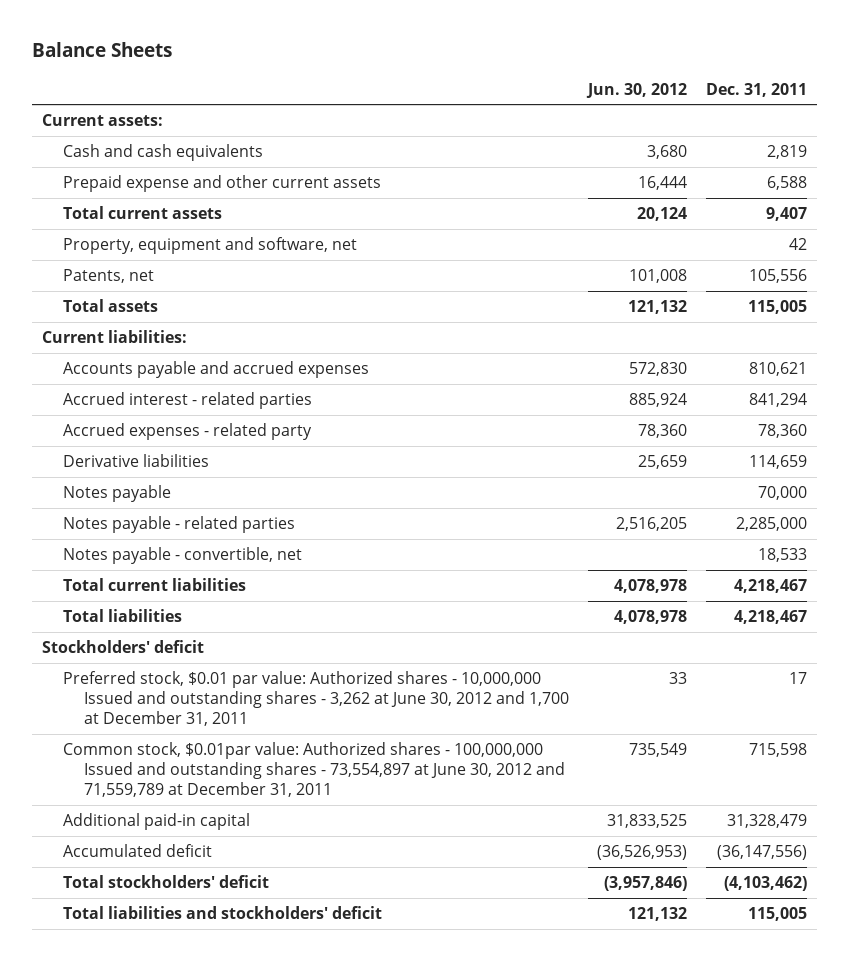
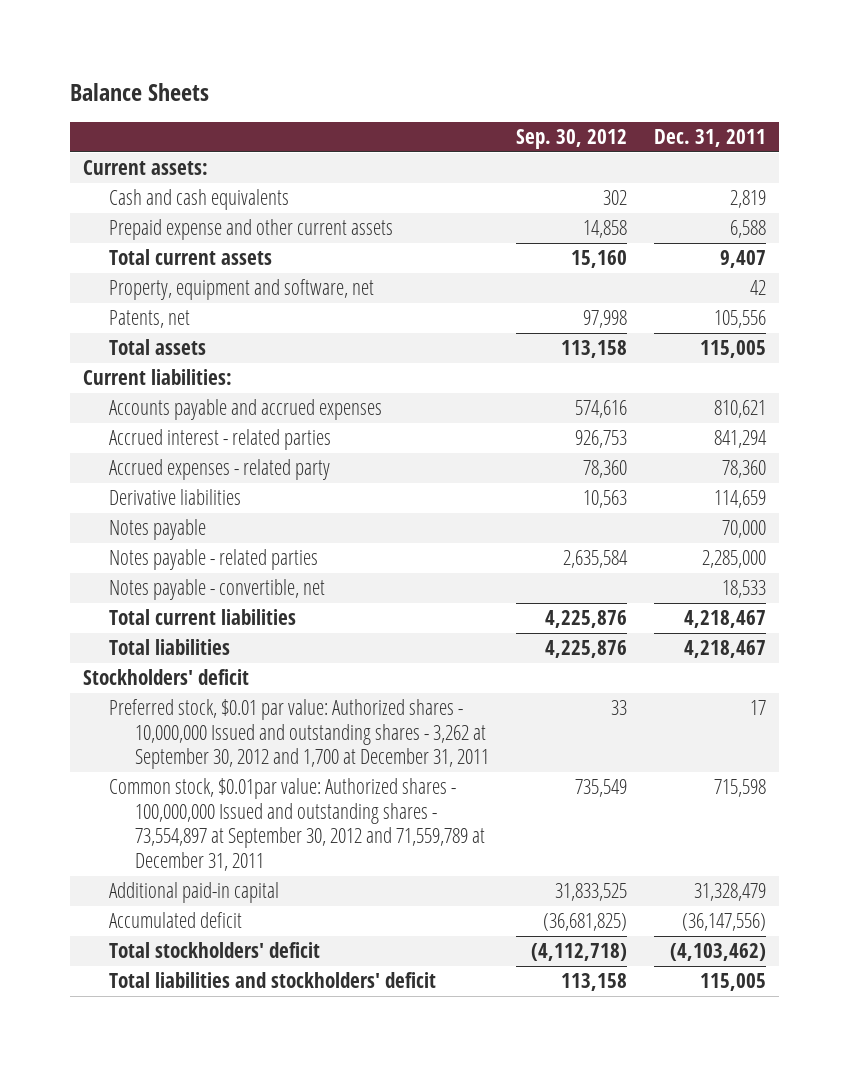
[586,82,688,98] Jun. 30, 2012 -> none
none -> [515,128,627,149] Sep. 30, 2012
[63,671,570,727] Preferred stock, $0.01 par value: Authorized shares - 10,000,000 Issued and outstanding shares - 3,262 at June 30, 2012 and 1,700 at December 31, 2011 -> [108,699,489,770] Preferred stock, $0.01 par value: Authorized shares - 10,000,000 Issued and outstanding shares - 3,262 at September 30, 2012 and 1,700 at December 31, 2011
[63,742,566,798] Common stock, $0.01par value: Authorized shares - 100,000,000 Issued and outstanding shares - 73,554,897 at June 30, 2012 and 71,559,789 at December 31, 2011 -> [108,778,485,872] Common stock, $0.01par value: Authorized shares - 100,000,000 Issued and outstanding shares - 73,554,897 at September 30, 2012 and 71,559,789 at December 31, 2011

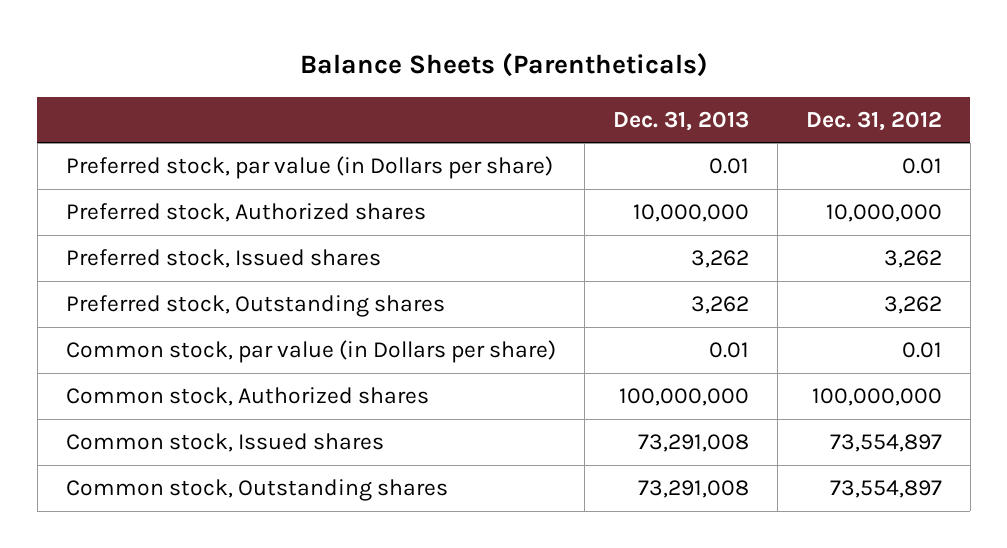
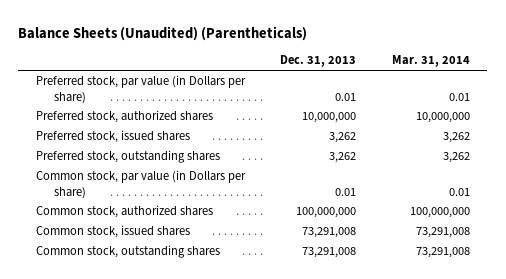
[299,53,708,78] Balance Sheets (Parentheticals) -> [18,25,308,41] Balance Sheets (Unaudited) (Parentheticals)
[805,110,942,131] Dec. 31, 2012 -> none
none -> [391,55,470,68] Mar. 31, 2014
[65,203,426,223] Preferred stock, Authorized shares -> [35,110,213,124] Preferred stock, authorized shares
[65,249,381,269] Preferred stock, Issued shares -> [35,130,190,144] Preferred stock, issued shares
[65,295,445,318] Preferred stock, Outstanding shares -> [35,150,220,164] Preferred stock, outstanding shares
[65,387,429,407] Common stock, Authorized shares -> [35,205,213,219] Common stock, authorized shares
[65,433,384,453] Common stock, Issued shares -> [35,225,190,239] Common stock, issued shares
[65,479,448,502] Common stock, Outstanding shares -> [35,245,220,259] Common stock, outstanding shares

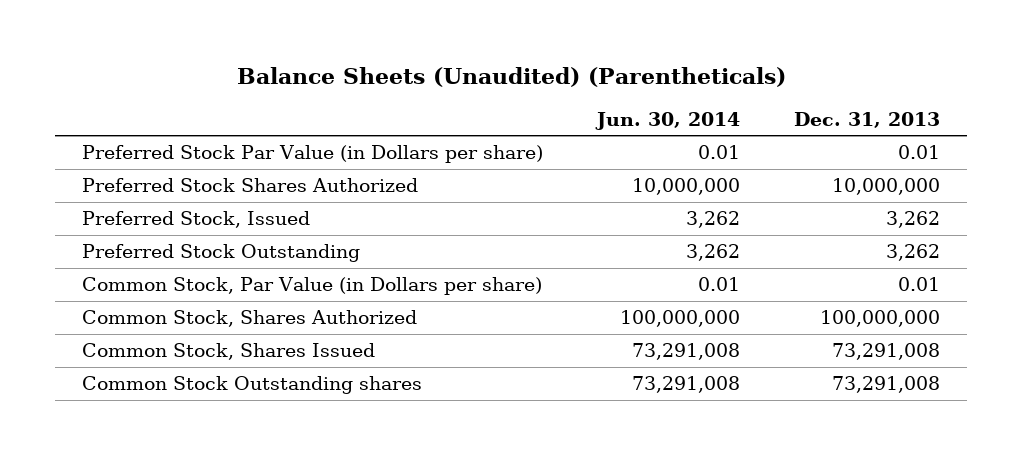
[391,55,470,68] Mar. 31, 2014 -> none
none -> [595,111,741,130] Jun. 30, 2014
[35,75,246,104] Preferred stock, par value (in Dollars per share) -> [81,145,543,164] Preferred Stock Par Value (in Dollars per share)
[35,110,213,124] Preferred stock, authorized shares -> [81,178,418,193] Preferred Stock Shares Authorized
[35,130,190,144] Preferred stock, issued shares -> [81,211,310,229] Preferred Stock, Issued
[35,150,220,164] Preferred stock, outstanding shares -> [81,244,360,263] Preferred Stock Outstanding
[35,170,246,199] Common stock, par value (in Dollars per share) -> [81,277,542,296] Common Stock, Par Value (in Dollars per share)
[35,205,213,219] Common stock, authorized shares -> [81,310,417,328] Common Stock, Shares Authorized
[35,225,190,239] Common stock, issued shares -> [81,343,375,361] Common Stock, Shares Issued
[35,245,220,259] Common stock, outstanding shares -> [81,376,422,395] Common Stock Outstanding shares

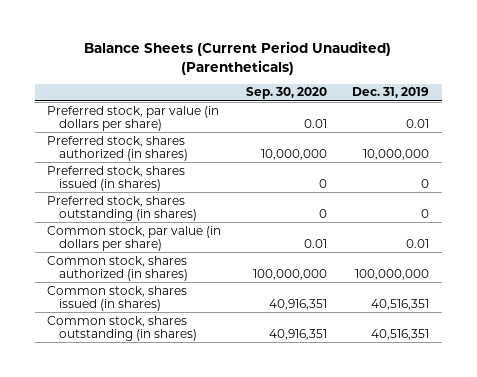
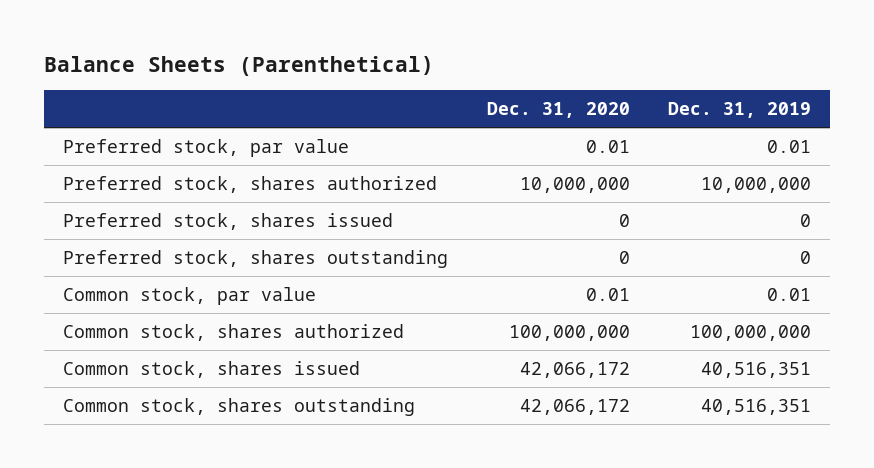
[84,41,392,76] Balance Sheets (Current Period Unaudited) (Parentheticals) -> [44,56,435,77] Balance Sheets (Parenthetical)
[246,87,328,100] Sep. 30, 2020 -> none
none -> [486,102,630,119] Dec. 31, 2020
[47,105,220,132] Preferred stock, par value (in dollars per share) -> [63,139,350,158] Preferred stock, par value
[47,135,189,162] Preferred stock, shares authorized (in shares) -> [63,176,438,194] Preferred stock, shares authorized
[47,165,186,192] Preferred stock, shares issued (in shares) -> [63,213,394,231] Preferred stock, shares issued
[47,195,198,222] Preferred stock, shares outstanding (in shares) -> [63,250,449,269] Preferred stock, shares outstanding
[47,225,222,252] Common stock, par value (in dollars per share) -> [63,287,317,306] Common stock, par value
[47,255,189,282] Common stock, shares authorized (in shares) -> [63,324,405,342] Common stock, shares authorized
[47,285,188,312] Common stock, shares issued (in shares) -> [63,361,361,379] Common stock, shares issued
[47,315,198,342] Common stock, shares outstanding (in shares) -> [63,398,416,417] Common stock, shares outstanding

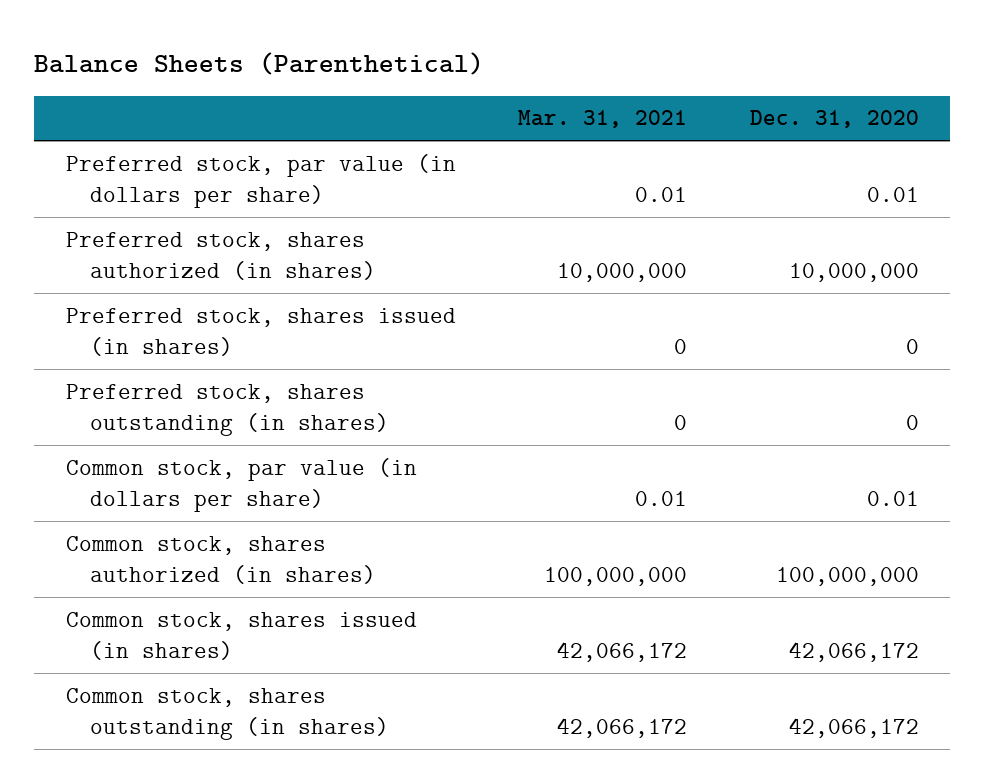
[667,102,811,119] Dec. 31, 2019 -> none
none -> [518,110,688,129] Mar. 31, 2021
[63,139,350,158] Preferred stock, par value -> [65,153,456,208] Preferred stock, par value (in dollars per share)
[63,176,438,194] Preferred stock, shares authorized -> [65,231,377,280] Preferred stock, shares authorized (in shares)
[63,213,394,231] Preferred stock, shares issued -> [65,307,456,356] Preferred stock, shares issued (in shares)
[63,250,449,269] Preferred stock, shares outstanding -> [65,383,390,436] Preferred stock, shares outstanding (in shares)
[63,287,317,306] Common stock, par value -> [65,457,417,512] Common stock, par value (in dollars per share)
[63,324,405,342] Common stock, shares authorized -> [65,535,377,584] Common stock, shares authorized (in shares)
[63,361,361,379] Common stock, shares issued -> [65,611,417,660] Common stock, shares issued (in shares)
[63,398,416,417] Common stock, shares outstanding -> [65,687,390,740] Common stock, shares outstanding (in shares)

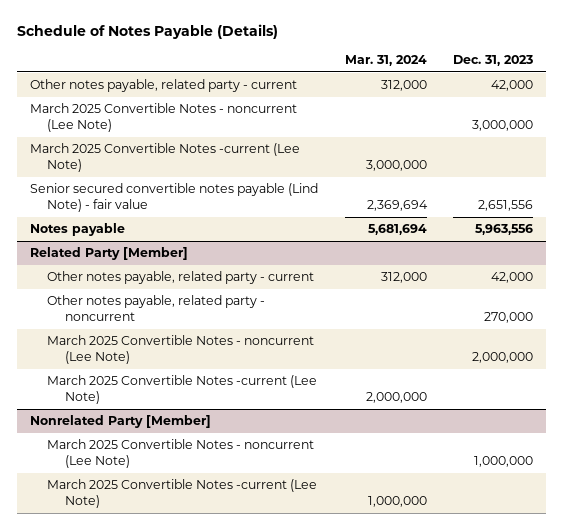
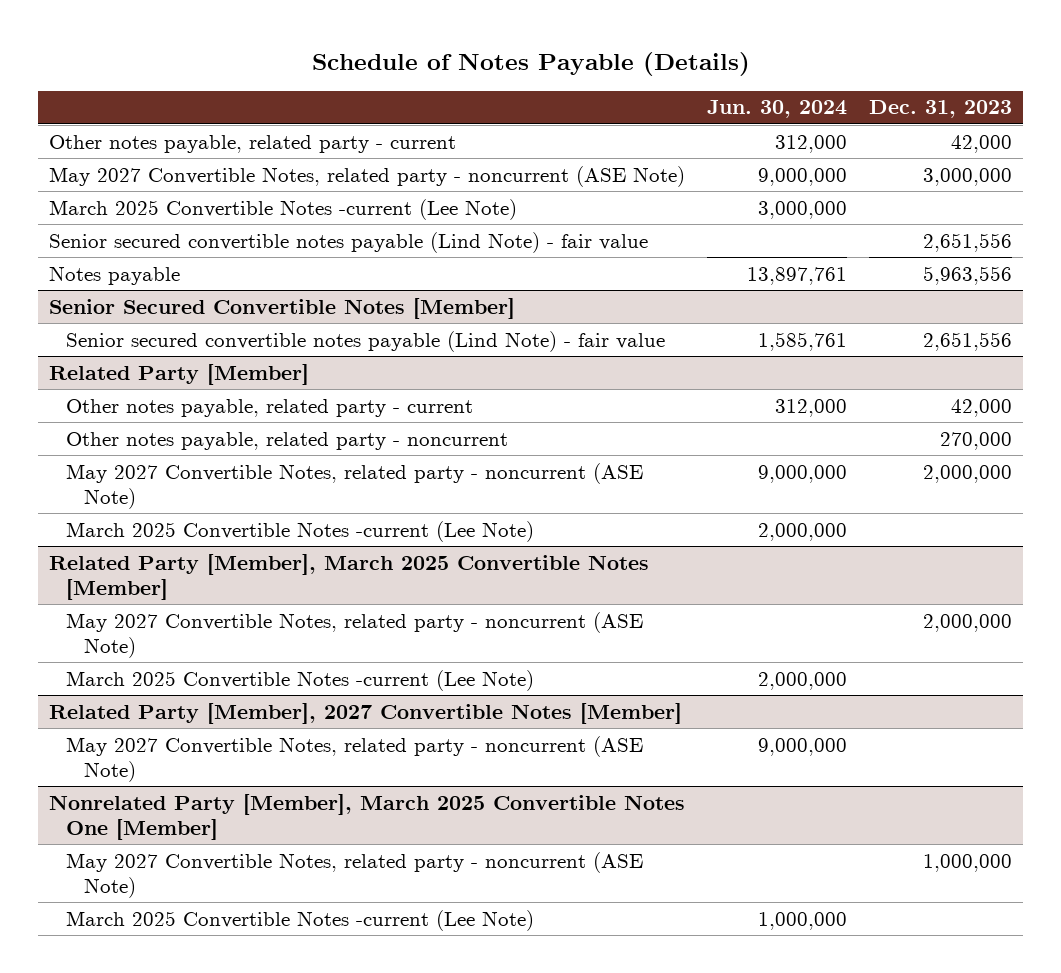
[344,55,427,67] Mar. 31, 2024 -> none
none -> [707,100,848,119] Jun. 30, 2024
[29,103,297,133] March 2025 Convertible Notes - noncurrent (Lee Note) -> [48,165,685,187] May 2027 Convertible Notes, related party - noncurrent (ASE Note)
none -> [48,297,515,319] Senior Secured Convertible Notes [Member]
none -> [66,330,666,352] Senior secured convertible notes payable (Lind Note) - fair value
[47,335,315,365] March 2025 Convertible Notes - noncurrent (Lee Note) -> [66,462,644,509] May 2027 Convertible Notes, related party - noncurrent (ASE Note)
[29,415,211,429] Nonrelated Party [Member] -> none
none -> [48,553,649,600] Related Party [Member], March 2025 Convertible Notes [Member]
[47,439,315,469] March 2025 Convertible Notes - noncurrent (Lee Note) -> [66,611,644,658] May 2027 Convertible Notes, related party - noncurrent (ASE Note)
[474,456,534,468] 1,000,000 -> [923,613,1013,632] 2,000,000
none -> [48,702,682,724] Related Party [Member], 2027 Convertible Notes [Member]
none -> [66,735,644,782] May 2027 Convertible Notes, related party - noncurrent (ASE Note)
none -> [48,793,685,840] Nonrelated Party [Member], March 2025 Convertible Notes One [Member]
none -> [66,851,644,898] May 2027 Convertible Notes, related party - noncurrent (ASE Note)
none -> [66,909,535,931] March 2025 Convertible Notes -current (Lee Note)

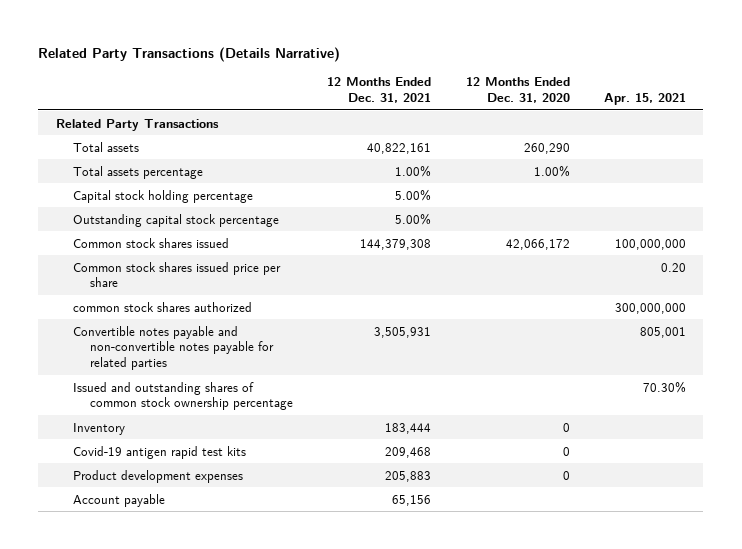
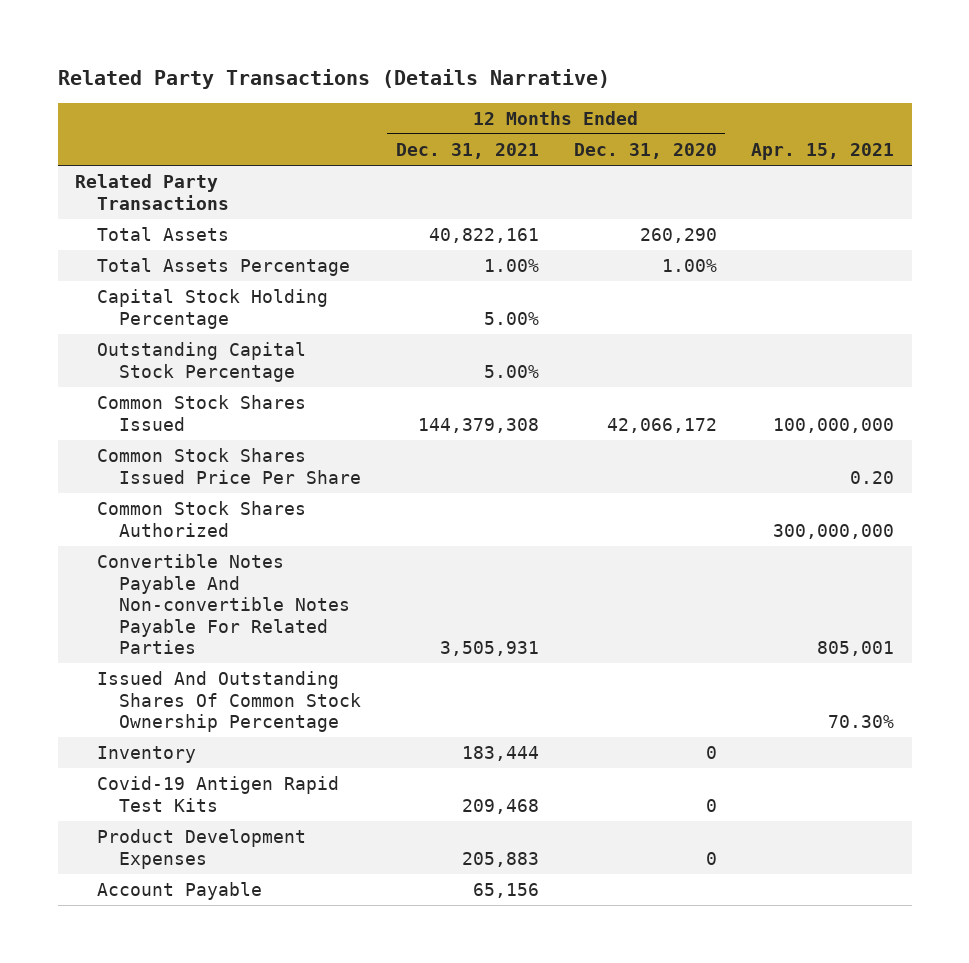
[72,141,139,152] Total assets -> [97,227,230,242] Total Assets
[72,165,203,179] Total assets percentage -> [97,258,351,277] Total Assets Percentage
[72,189,253,203] Capital stock holding percentage -> [97,289,329,329] Capital Stock Holding Percentage
[72,213,279,227] Outstanding capital stock percentage -> [97,342,307,382] Outstanding Capital Stock Percentage
[72,237,229,248] Common stock shares issued -> [97,395,307,431] Common Stock Shares Issued
[72,261,281,288] Common stock shares issued price per share -> [97,448,362,484] Common Stock Shares Issued Price Per Share
[72,301,252,312] common stock shares authorized -> [97,501,307,537] Common Stock Shares Authorized
[72,325,274,370] Convertible notes payable and non-convertible notes payable for related parties -> [97,554,351,655] Convertible Notes Payable And Non-convertible Notes Payable For Related Parties
[72,381,293,411] Issued and outstanding shares of common stock ownership percentage -> [97,671,362,733] Issued And Outstanding Shares Of Common Stock Ownership Percentage
[72,445,246,459] Covid-19 antigen rapid test kits -> [97,776,340,812] Covid-19 Antigen Rapid Test Kits
[72,469,243,483] Product development expenses -> [97,829,307,869] Product Development Expenses
[72,493,165,507] Account payable -> [97,882,263,901] Account Payable

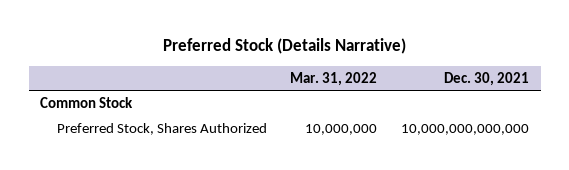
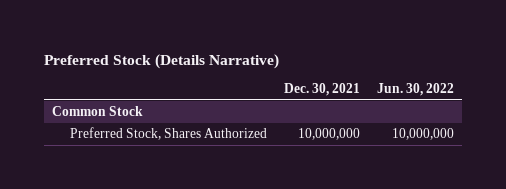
[290,71,378,86] Mar. 31, 2022 -> none
none -> [376,83,454,97] Jun. 30, 2022
[400,124,529,136] 10,000,000,000,000 -> [297,128,360,141] 10,000,000

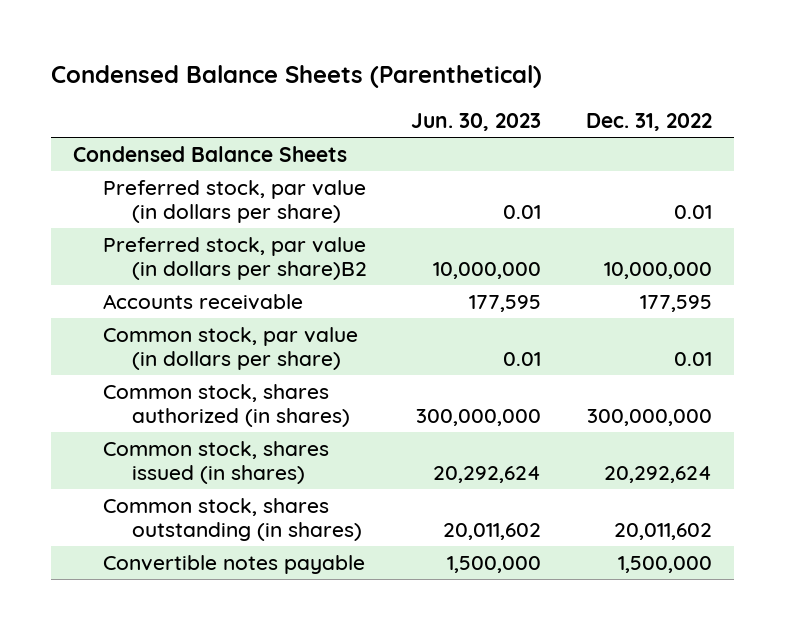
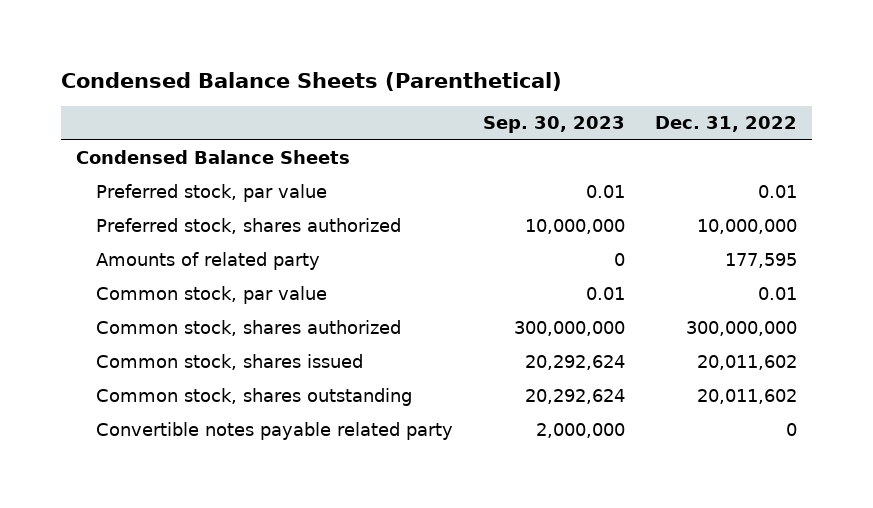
[411,113,542,132] Jun. 30, 2023 -> none
none -> [482,116,625,134] Sep. 30, 2023
[102,236,368,281] Preferred stock, par value (in dollars per share)B2 -> none
[102,179,366,224] Preferred stock, par value (in dollars per share) -> [95,184,327,203] Preferred stock, par value
none -> [95,218,401,235] Preferred stock, shares authorized
[102,293,303,310] Accounts receivable -> [95,252,320,271] Amounts of related party
[102,326,358,371] Common stock, par value (in dollars per share) -> [95,286,327,305] Common stock, par value
[102,383,351,428] Common stock, shares authorized (in shares) -> [95,320,401,337] Common stock, shares authorized
[102,440,329,485] Common stock, shares issued (in shares) -> [95,354,363,371] Common stock, shares issued
[603,466,712,484] 20,292,624 -> [697,355,798,371] 20,011,602
[102,497,363,542] Common stock, shares outstanding (in shares) -> [95,388,412,407] Common stock, shares outstanding
[102,554,365,574] Convertible notes payable -> [95,422,453,441] Convertible notes payable related party
[617,555,712,573] 1,500,000 -> [786,423,798,437] 0

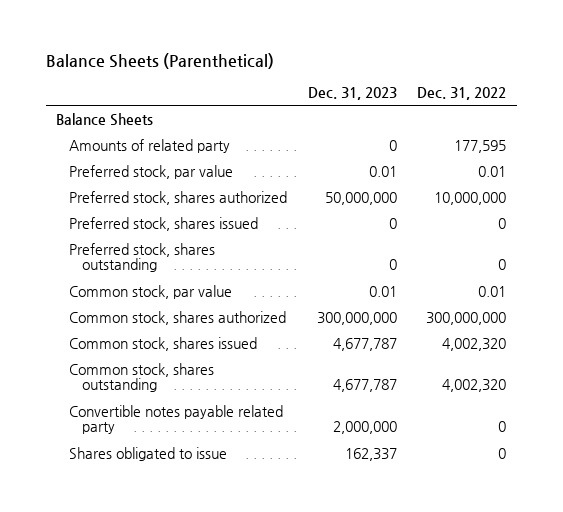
[60,72,562,92] Condensed Balance Sheets (Parenthetical) -> [45,53,274,70] Balance Sheets (Parenthetical)
[482,116,625,134] Sep. 30, 2023 -> none
none -> [307,87,397,101] Dec. 31, 2023
[75,150,350,165] Condensed Balance Sheets -> [56,112,154,126] Balance Sheets
[95,252,320,271] Amounts of related party -> [69,138,231,153] Amounts of related party
none -> [69,216,259,231] Preferred stock, shares issued
none -> [69,242,216,273] Preferred stock, shares outstanding
[697,355,798,371] 20,011,602 -> [442,337,507,351] 4,002,320
[697,389,798,405] 20,011,602 -> [442,379,507,393] 4,002,320
none -> [69,446,228,461] Shares obligated to issue

